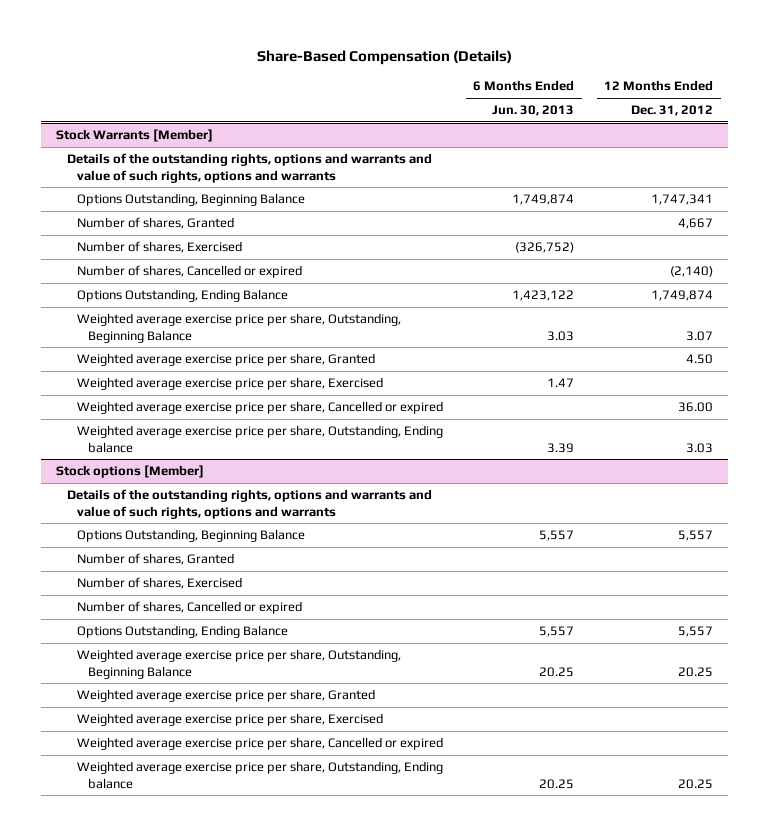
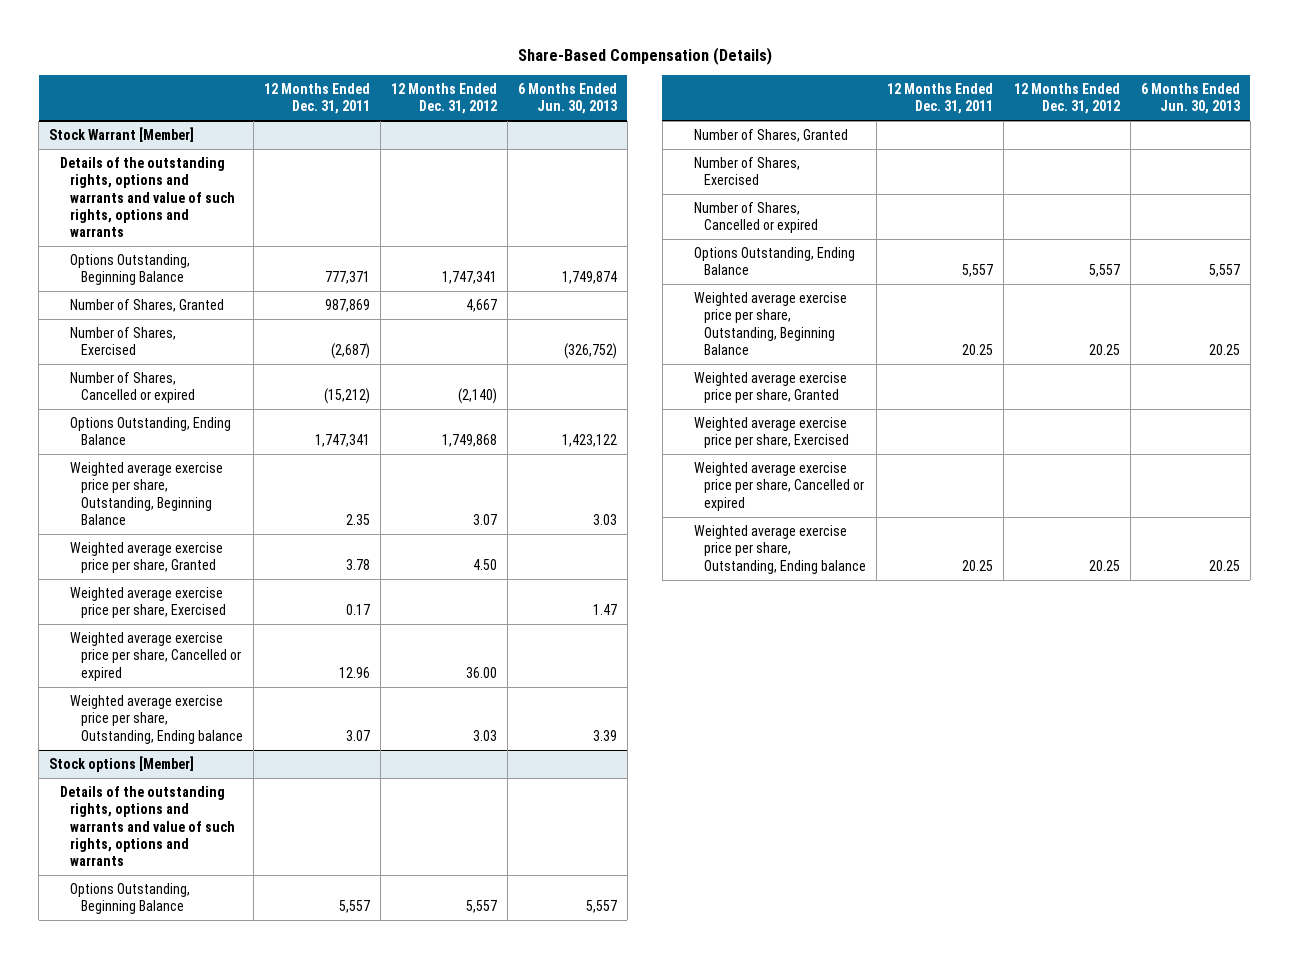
none -> [263,82,370,114] 12 Months Ended Dec. 31, 2011
[55,129,213,143] Stock Warrants [Member] -> [49,127,195,143] Stock Warrant [Member]
[77,217,235,230] Number of shares, Granted -> [70,299,225,313] Number of Shares, Granted
[77,241,243,254] Number of shares, Exercised -> [70,327,177,356] Number of Shares, Exercised
[77,265,303,279] Number of shares, Cancelled or expired -> [70,372,196,404] Number of Shares, Cancelled or expired
[651,290,714,302] 1,749,874 -> [441,434,497,448] 1,749,868
[77,553,235,566] Number of shares, Granted -> [693,129,848,143] Number of Shares, Granted
[77,577,243,590] Number of shares, Exercised -> [693,157,800,186] Number of Shares, Exercised
[77,601,303,615] Number of shares, Cancelled or expired -> [693,202,819,234] Number of Shares, Cancelled or expired

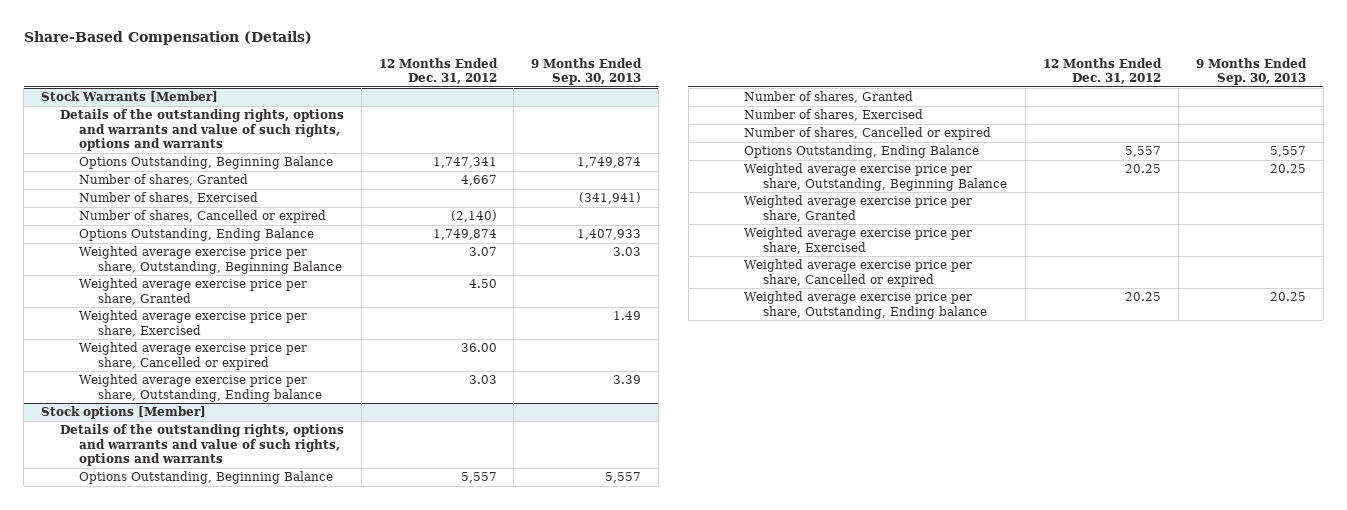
[263,82,370,114] 12 Months Ended Dec. 31, 2011 -> none
[517,82,617,114] 6 Months Ended Jun. 30, 2013 -> none
none -> [531,57,643,85] 9 Months Ended Sep. 30, 2013
[49,127,195,143] Stock Warrant [Member] -> [41,91,219,103] Stock Warrants [Member]
[70,299,225,313] Number of Shares, Granted -> [79,174,249,187] Number of shares, Granted
[70,327,177,356] Number of Shares, Exercised -> [79,192,259,205] Number of shares, Exercised
[70,372,196,404] Number of Shares, Cancelled or expired -> [79,210,327,224] Number of shares, Cancelled or expired
[441,434,497,448] 1,749,868 -> [432,229,497,241] 1,749,874
[693,129,848,143] Number of Shares, Granted -> [743,91,913,104] Number of shares, Granted
[693,157,800,186] Number of Shares, Exercised -> [743,109,923,122] Number of shares, Exercised
[693,202,819,234] Number of Shares, Cancelled or expired -> [743,127,991,141] Number of shares, Cancelled or expired

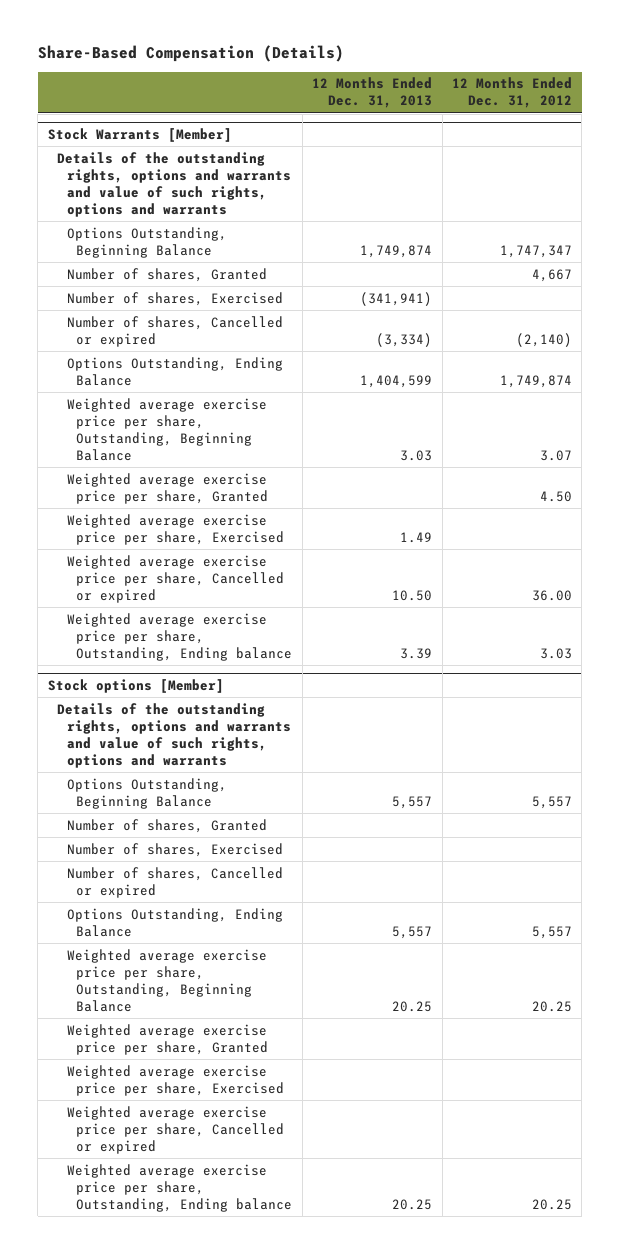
[531,57,643,85] 9 Months Ended Sep. 30, 2013 -> none
none -> [312,77,433,109] 12 Months Ended Dec. 31, 2013
[432,157,497,169] 1,747,341 -> [499,244,572,258] 1,747,347

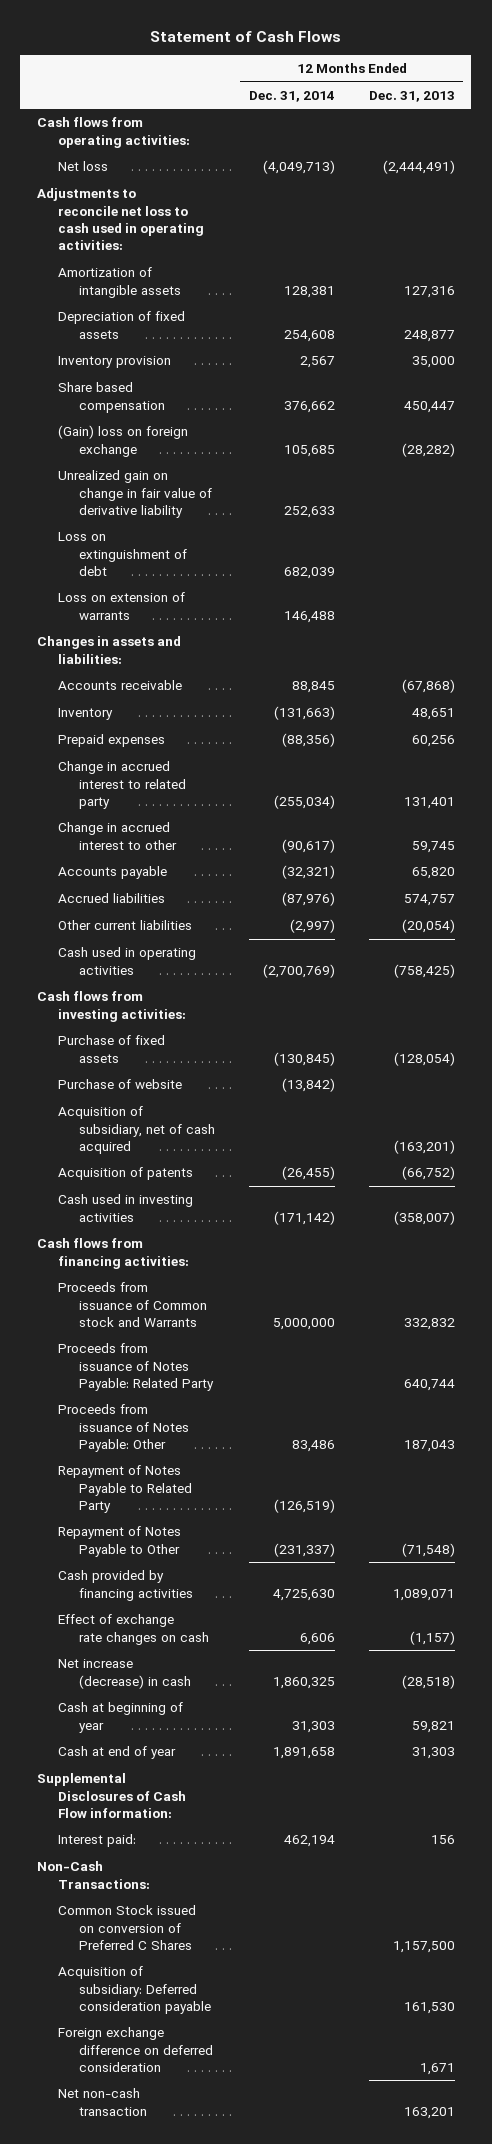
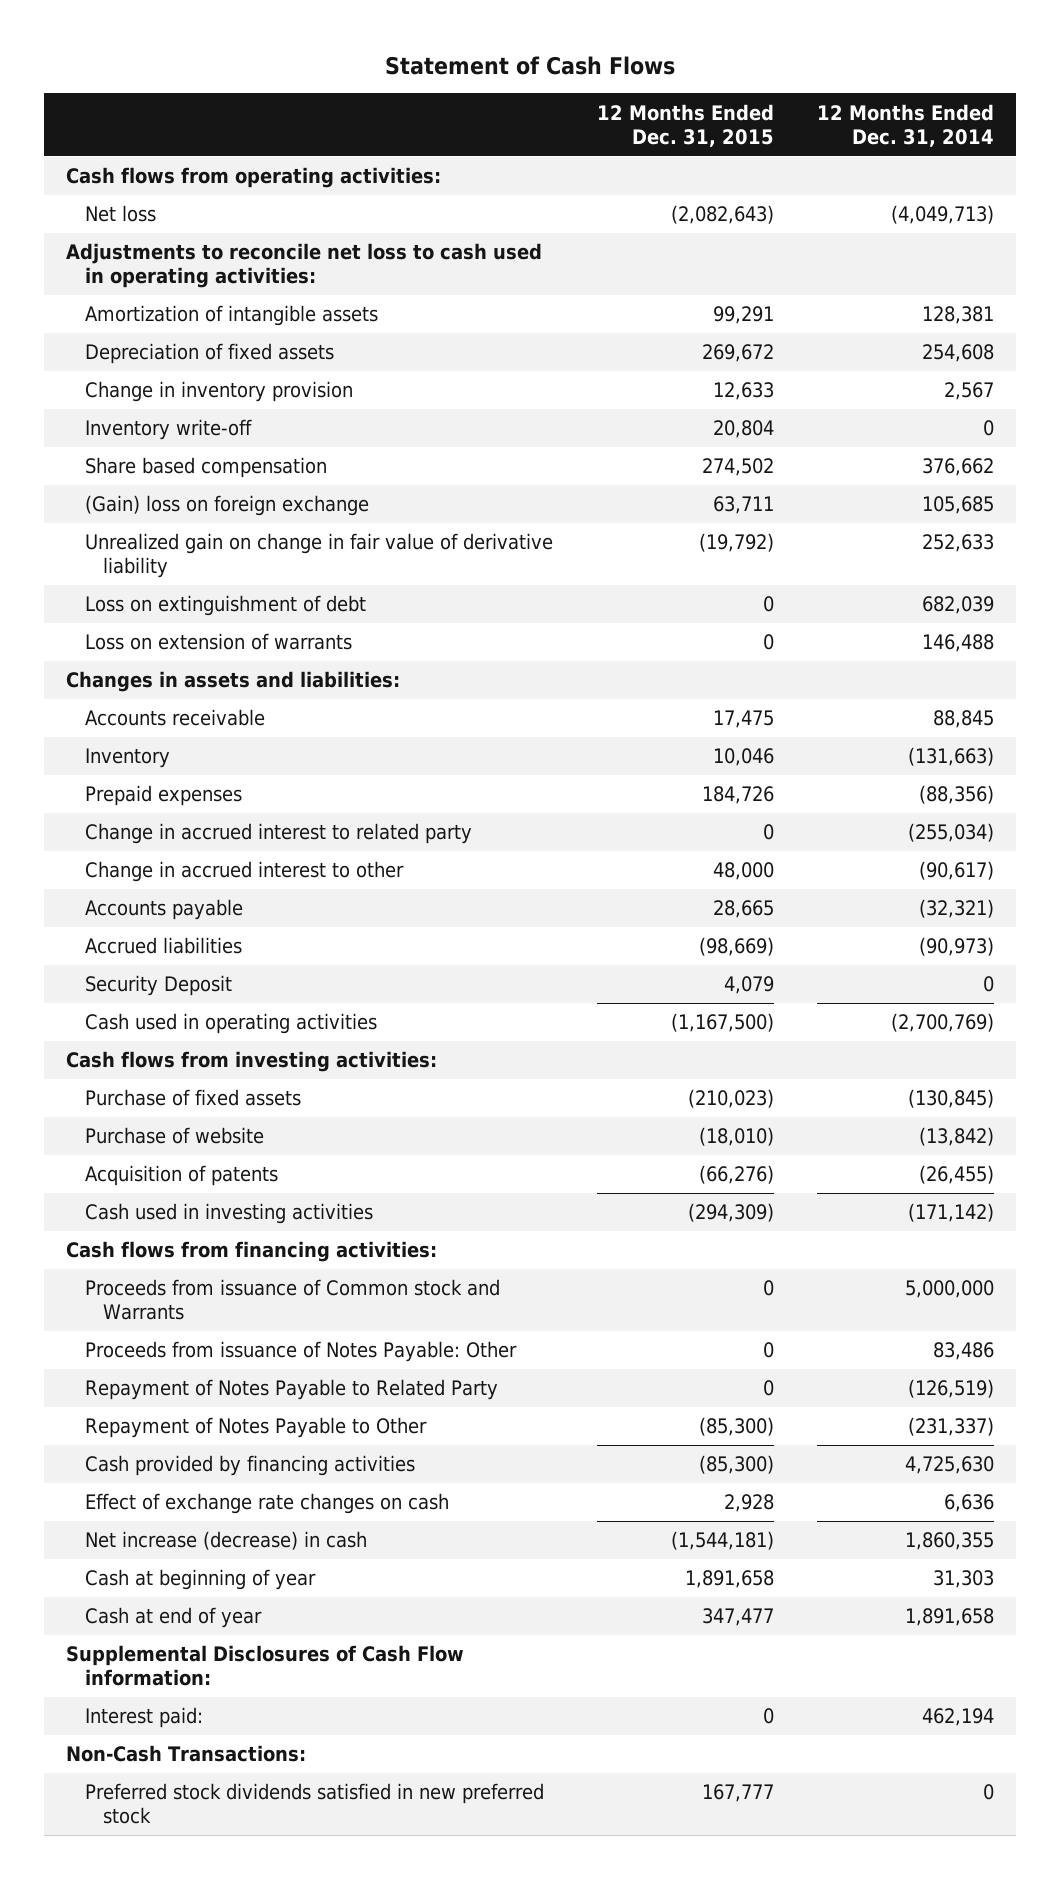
[368,90,455,102] Dec. 31, 2013 -> none
none -> [596,103,774,147] 12 Months Ended Dec. 31, 2015
[58,356,172,369] Inventory provision -> [84,381,353,403] Change in inventory provision
none -> [84,419,252,441] Inventory write-off
[58,920,193,931] Other current liabilities -> none
[281,892,335,907] (87,976) -> [919,937,995,957] (90,973)
none -> [84,975,232,997] Security Deposit
[58,1106,216,1154] Acquisition of subsidiary, net of cash acquired -> none
[58,1343,215,1391] Proceeds from issuance of Notes Payable: Related Party -> none
[299,1632,335,1645] 6,606 -> [944,1494,995,1513] 6,636
[272,1676,335,1689] 1,860,325 -> [905,1532,995,1551] 1,860,355
[58,1905,197,1950] Common Stock issued on conversion of Preferred C Shares -> none
[58,1966,212,2014] Acquisition of subsidiary: Deferred consideration payable -> none
[58,2027,214,2072] Foreign exchange difference on deferred consideration -> none
[58,2088,148,2116] Net non-cash transaction -> none
none -> [84,1783,544,1825] Preferred stock dividends satisfied in new preferred stock

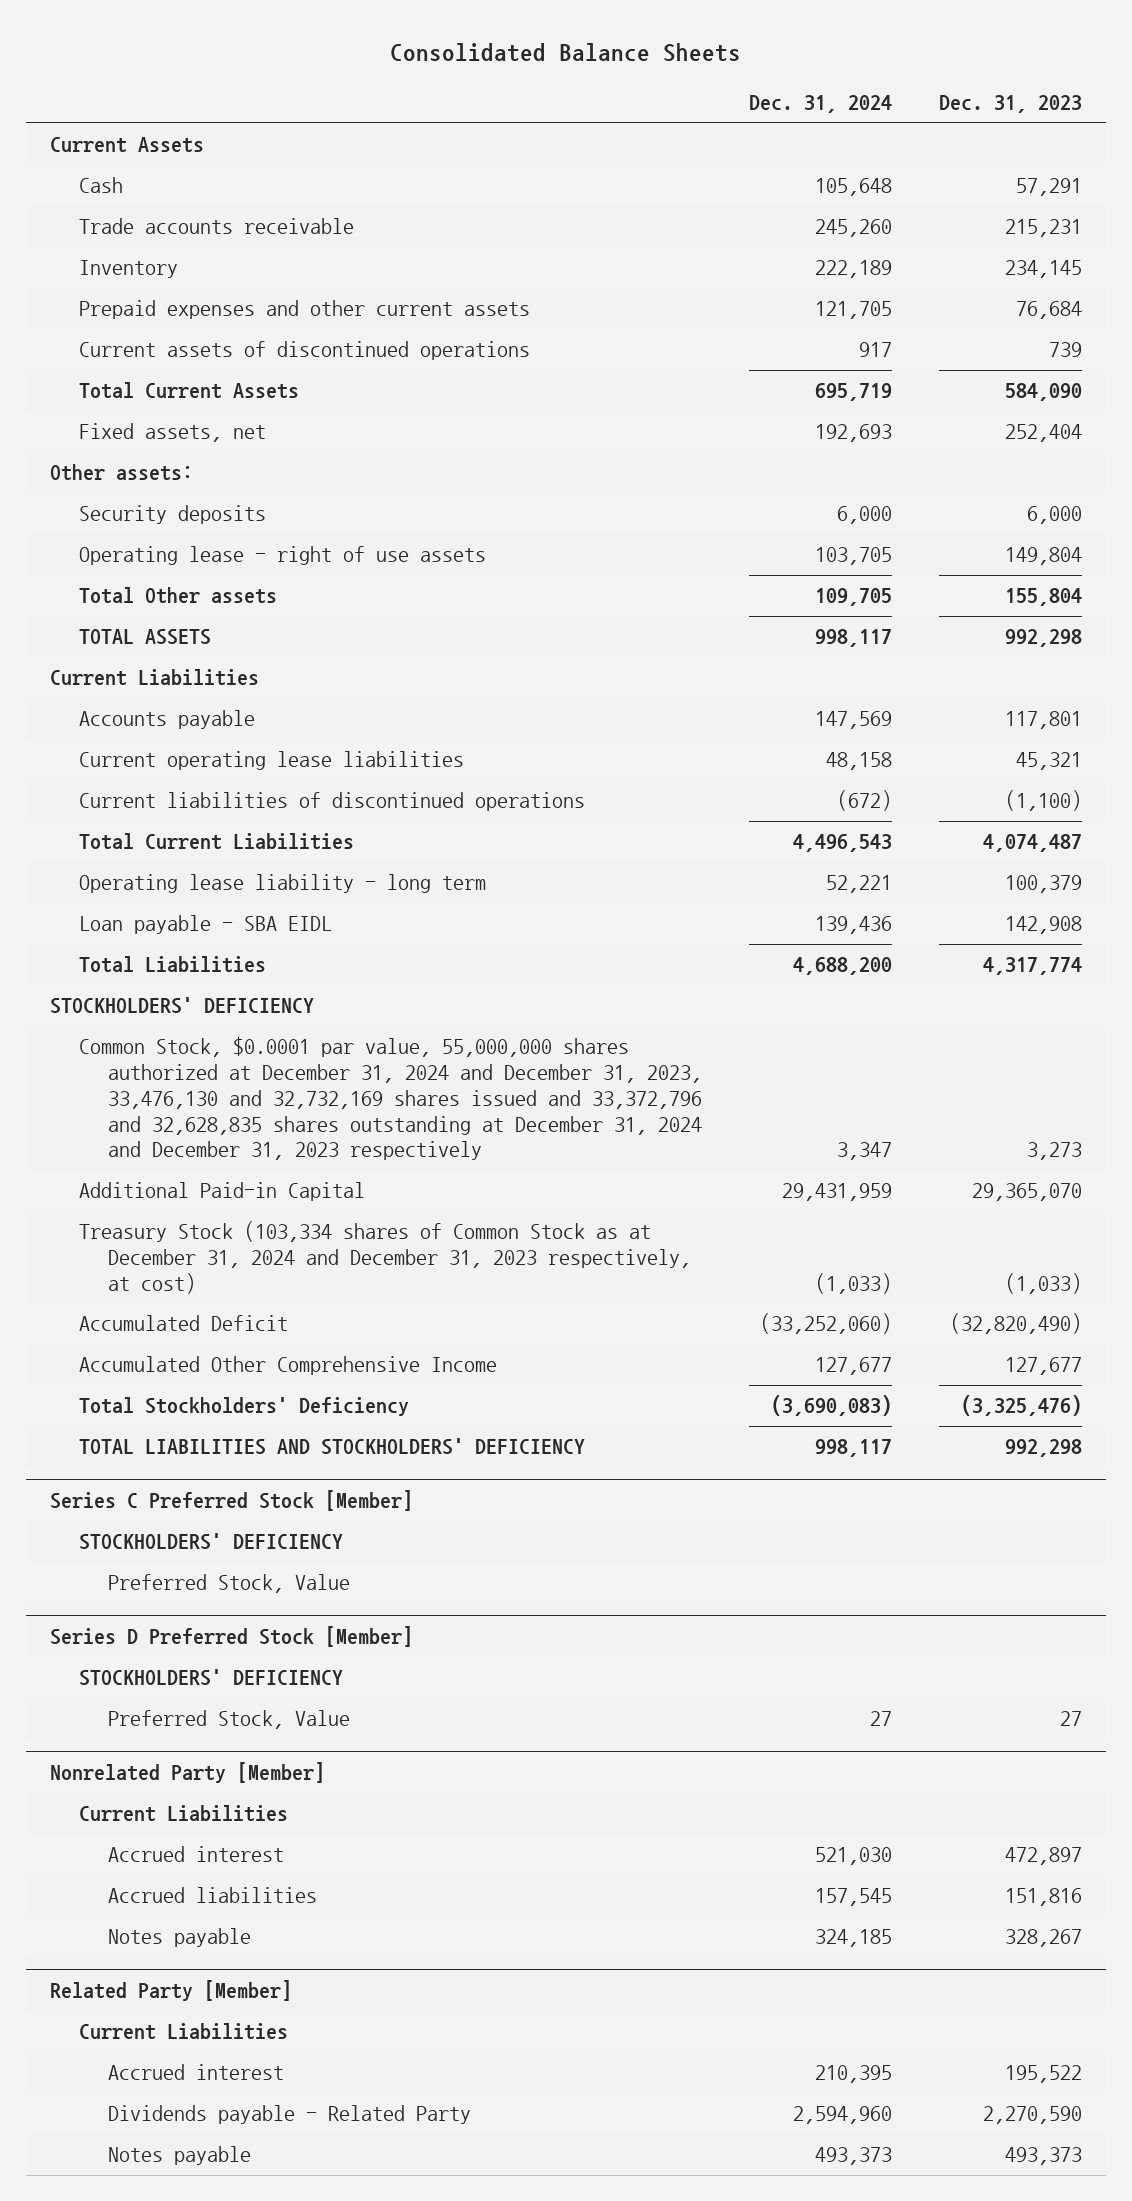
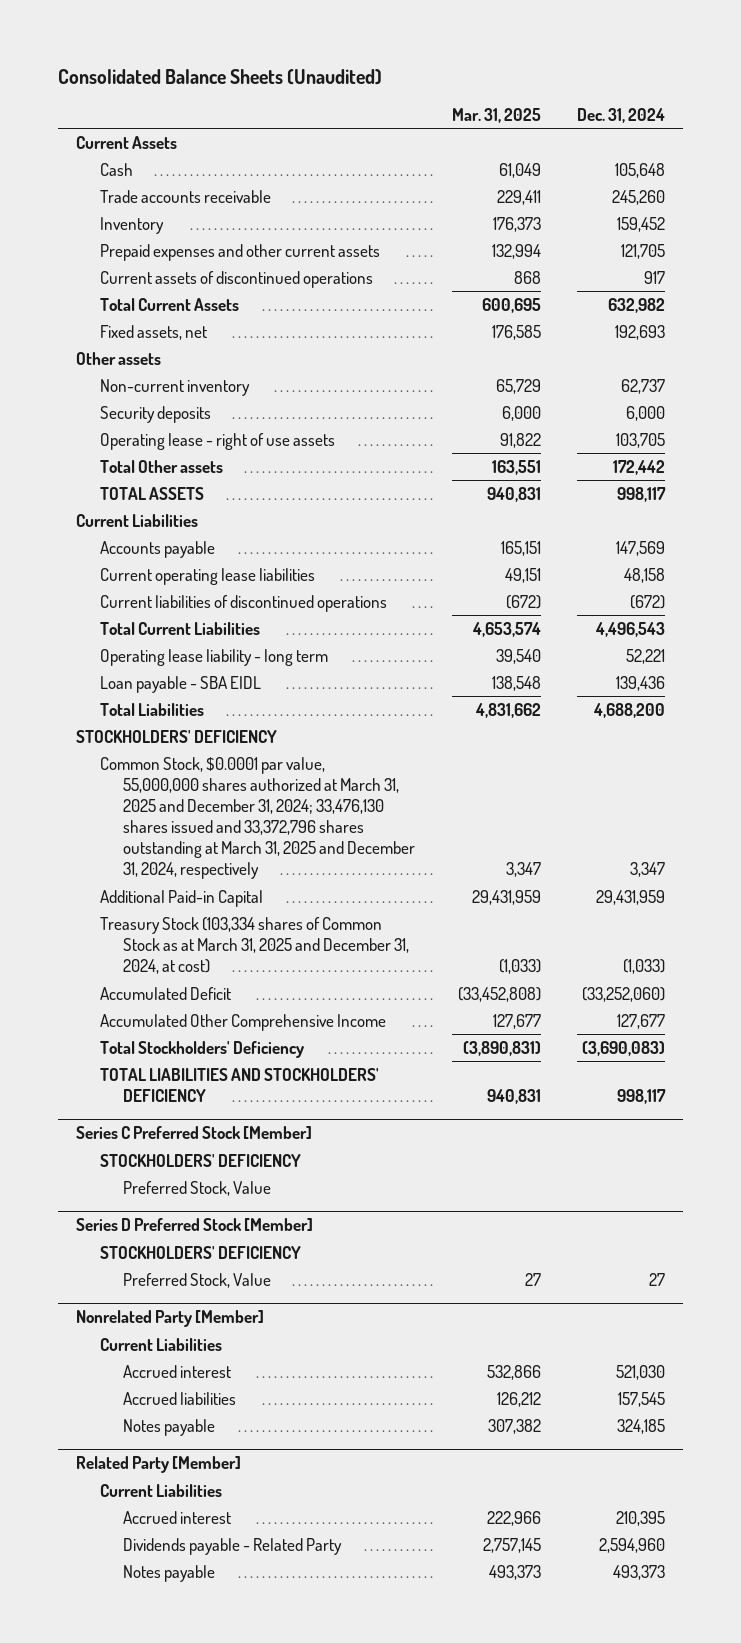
[390,43,742,63] Consolidated Balance Sheets -> [57,69,382,86] Consolidated Balance Sheets (Unaudited)
[939,95,1083,114] Dec. 31, 2023 -> none
none -> [451,107,541,123] Mar. 31, 2025
[815,260,893,279] 222,189 -> [616,216,665,232] 159,452
[815,383,893,402] 695,719 -> [607,297,665,313] 632,982
[50,464,194,482] Other assets: -> [76,351,162,365] Other assets
none -> [99,378,250,396] Non-current inventory
[815,588,893,607] 109,705 -> [612,459,665,475] 172,442
[79,1037,703,1161] Common Stock, $0.0001 par value, 55,000,000 shares authorized at December 31, 2024 and December 31, 2023, 33,476,130 and 32,732,169 shares issued and 33,372,796 and 32,628,835 shares outstanding at December 31, 2024 and December 31, 2023 respectively -> [99,756,416,880] Common Stock, $0.0001 par value, 55,000,000 shares authorized at March 31, 2025 and December 31, 2024; 33,476,130 shares issued and 33,372,796 shares outstanding at March 31, 2025 and December 31, 2024, respectively
[79,1221,692,1294] Treasury Stock (103,334 shares of Common Stock as at December 31, 2024 and December 31, 2023 respectively, at cost) -> [99,916,410,975] Treasury Stock (103,334 shares of Common Stock as at March 31, 2025 and December 31, 2024, at cost)

